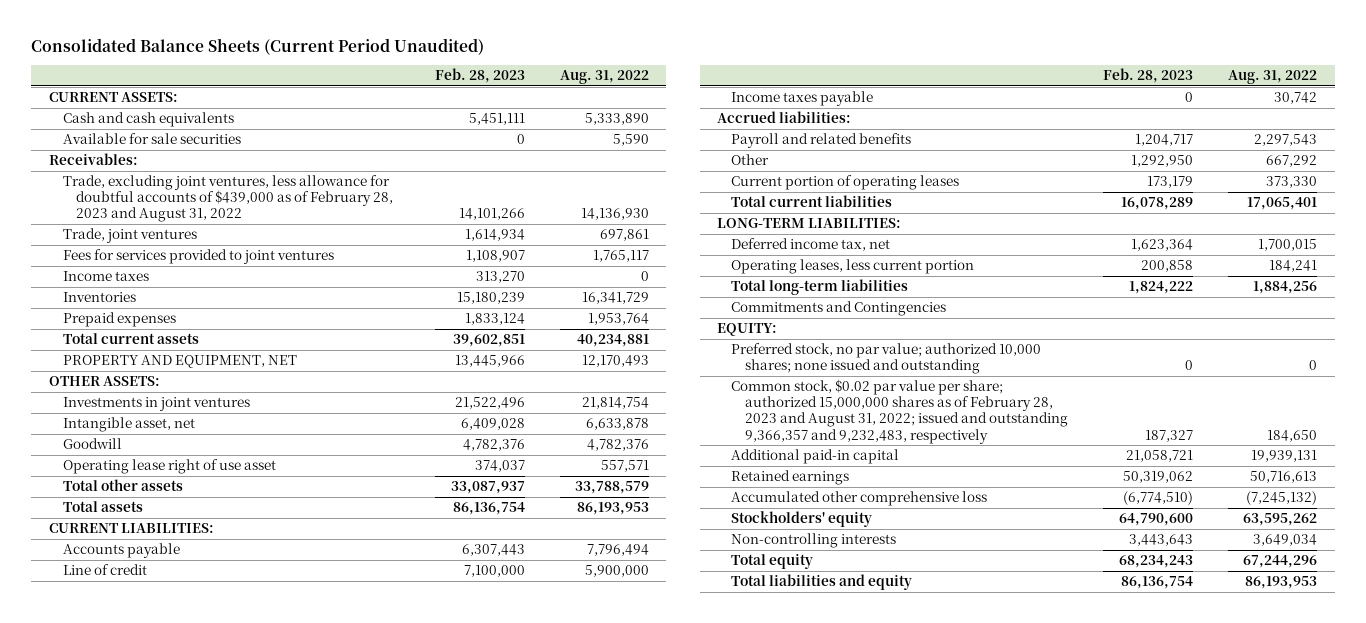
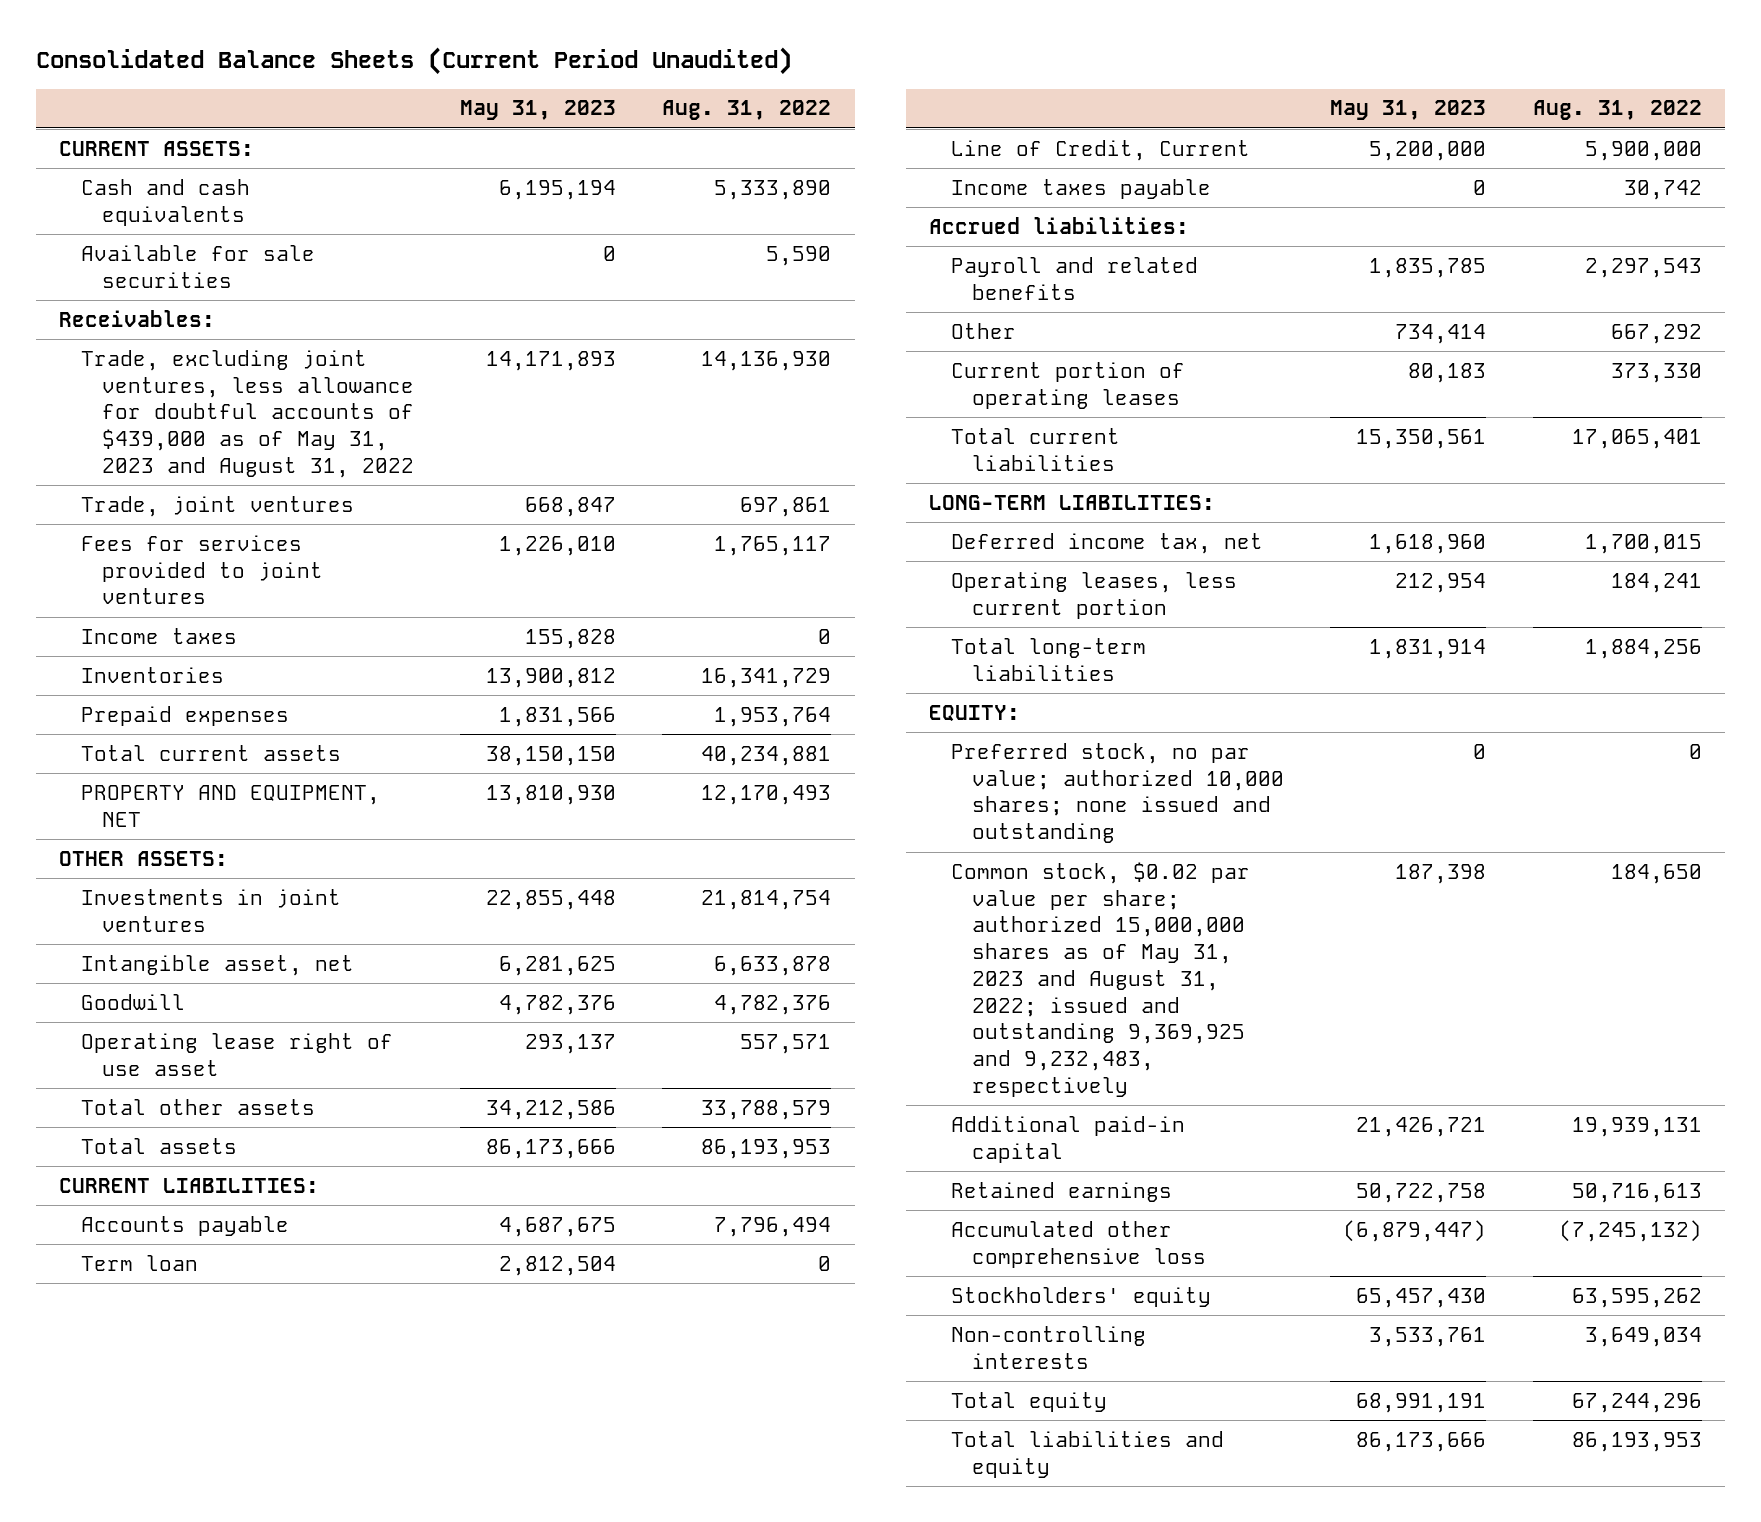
[434,68,525,84] Feb. 28, 2023 -> none
none -> [460,100,617,121] May 31, 2023
[62,175,394,223] Trade, excluding joint ventures, less allowance for doubtful accounts of $439,000 as of February 28, 2023 and August 31, 2022 -> [80,349,415,478] Trade, excluding joint ventures, less allowance for doubtful accounts of $439,000 as of May 31, 2023 and August 31, 2022
none -> [80,1254,198,1271] Term loan
[62,564,147,576] Line of credit -> [950,139,1250,161] Line of Credit, Current
[731,301,947,317] Commitments and Contingencies -> none
[731,379,1069,444] Common stock, $0.02 par value per share; authorized 15,000,000 shares as of February 28, 2023 and August 31, 2022; issued and outstanding 9,366,357 and 9,232,483, respectively -> [950,861,1250,1097] Common stock, $0.02 par value per share; authorized 15,000,000 shares as of May 31, 2023 and August 31, 2022; issued and outstanding 9,369,925 and 9,232,483, respectively

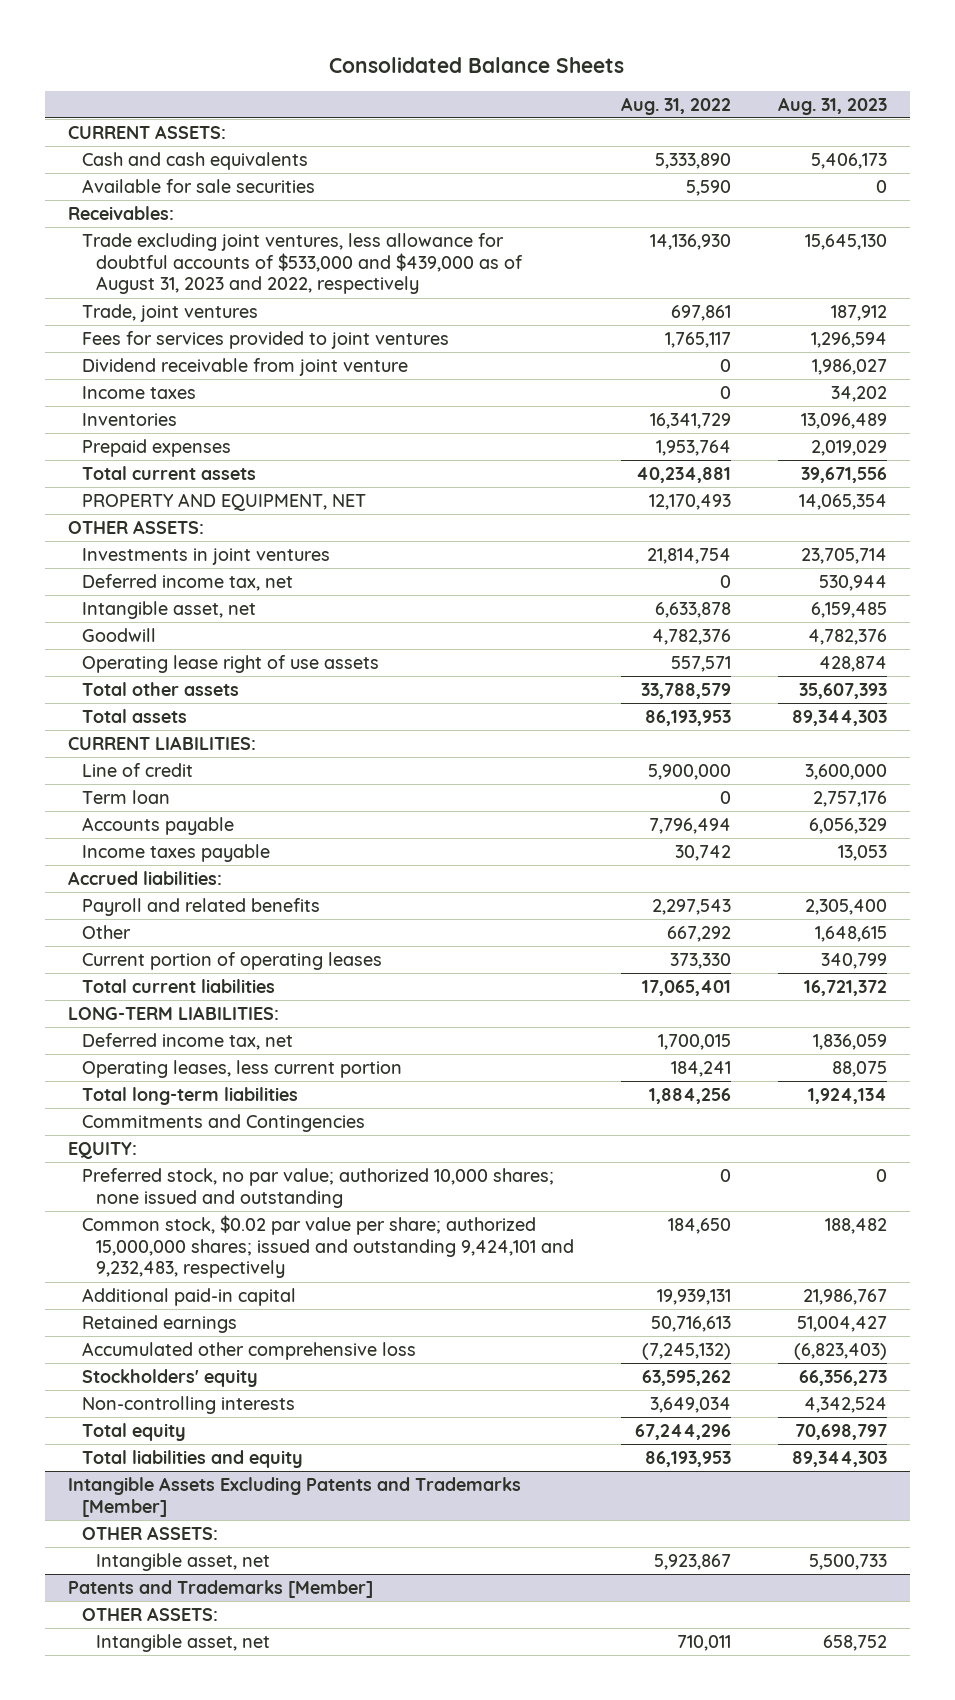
[35,46,792,75] Consolidated Balance Sheets (Current Period Unaudited) -> [329,56,625,73] Consolidated Balance Sheets
[460,100,617,121] May 31, 2023 -> none
none -> [777,96,887,115] Aug. 31, 2023
[80,349,415,478] Trade, excluding joint ventures, less allowance for doubtful accounts of $439,000 as of May 31, 2023 and August 31, 2022 -> [82,233,524,295] Trade excluding joint ventures, less allowance for doubtful accounts of $533,000 and $439,000 as of August 31, 2023 and 2022, respectively
none -> [82,358,409,377] Dividend receivable from joint venture
none -> [82,574,294,592] Deferred income tax, net
[80,1032,393,1076] Operating lease right of use asset -> [82,655,380,674] Operating lease right of use assets
none -> [82,763,194,778] Line of credit
[950,139,1250,161] Line of Credit, Current -> none
[80,1215,289,1236] Accounts payable -> [82,817,235,836] Accounts payable
none -> [82,1114,366,1133] Commitments and Contingencies
[950,861,1250,1097] Common stock, $0.02 par value per share; authorized 15,000,000 shares as of May 31, 2023 and August 31, 2022; issued and outstanding 9,369,925 and 9,232,483, respectively -> [82,1215,575,1279] Common stock, $0.02 par value per share; authorized 15,000,000 shares; issued and outstanding 9,424,101 and 9,232,483, respectively
none -> [67,1477,521,1517] Intangible Assets Excluding Patents and Trademarks [Member]
none -> [82,1526,219,1541] OTHER ASSETS:
none -> [96,1553,271,1572] Intangible asset, net
none -> [67,1580,373,1599] Patents and Trademarks [Member]
none -> [82,1607,219,1622] OTHER ASSETS:
none -> [96,1634,271,1653] Intangible asset, net

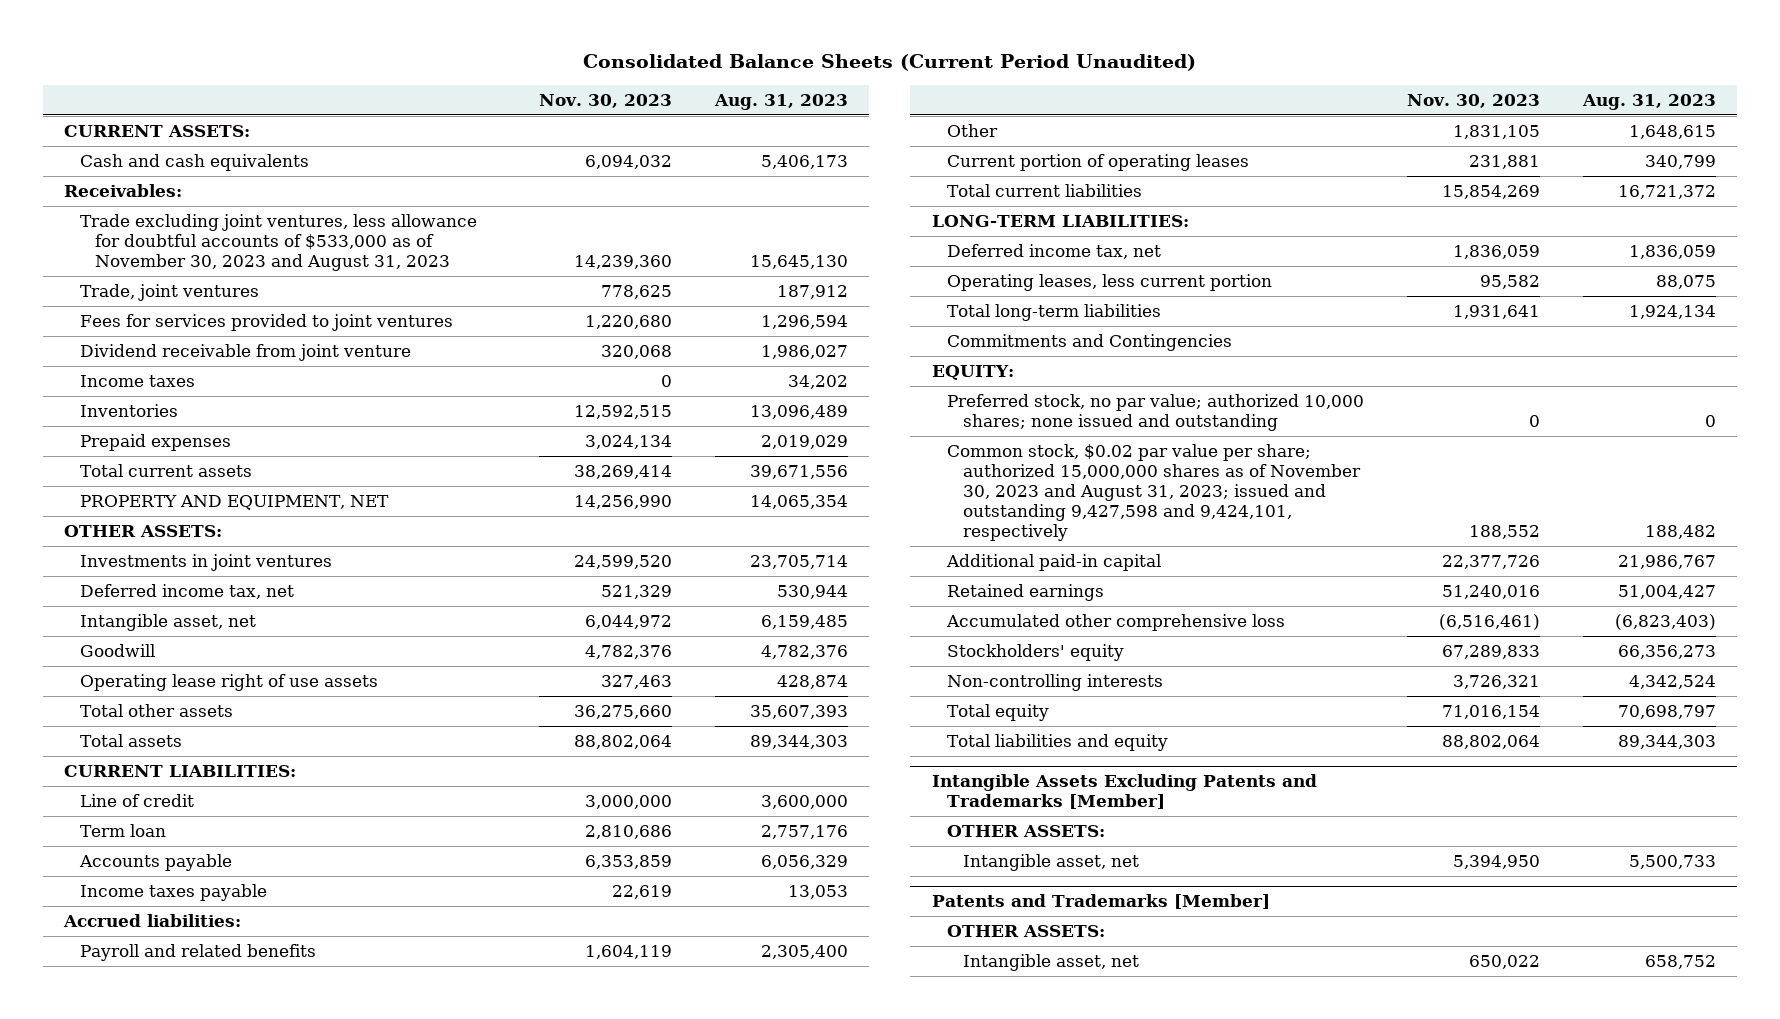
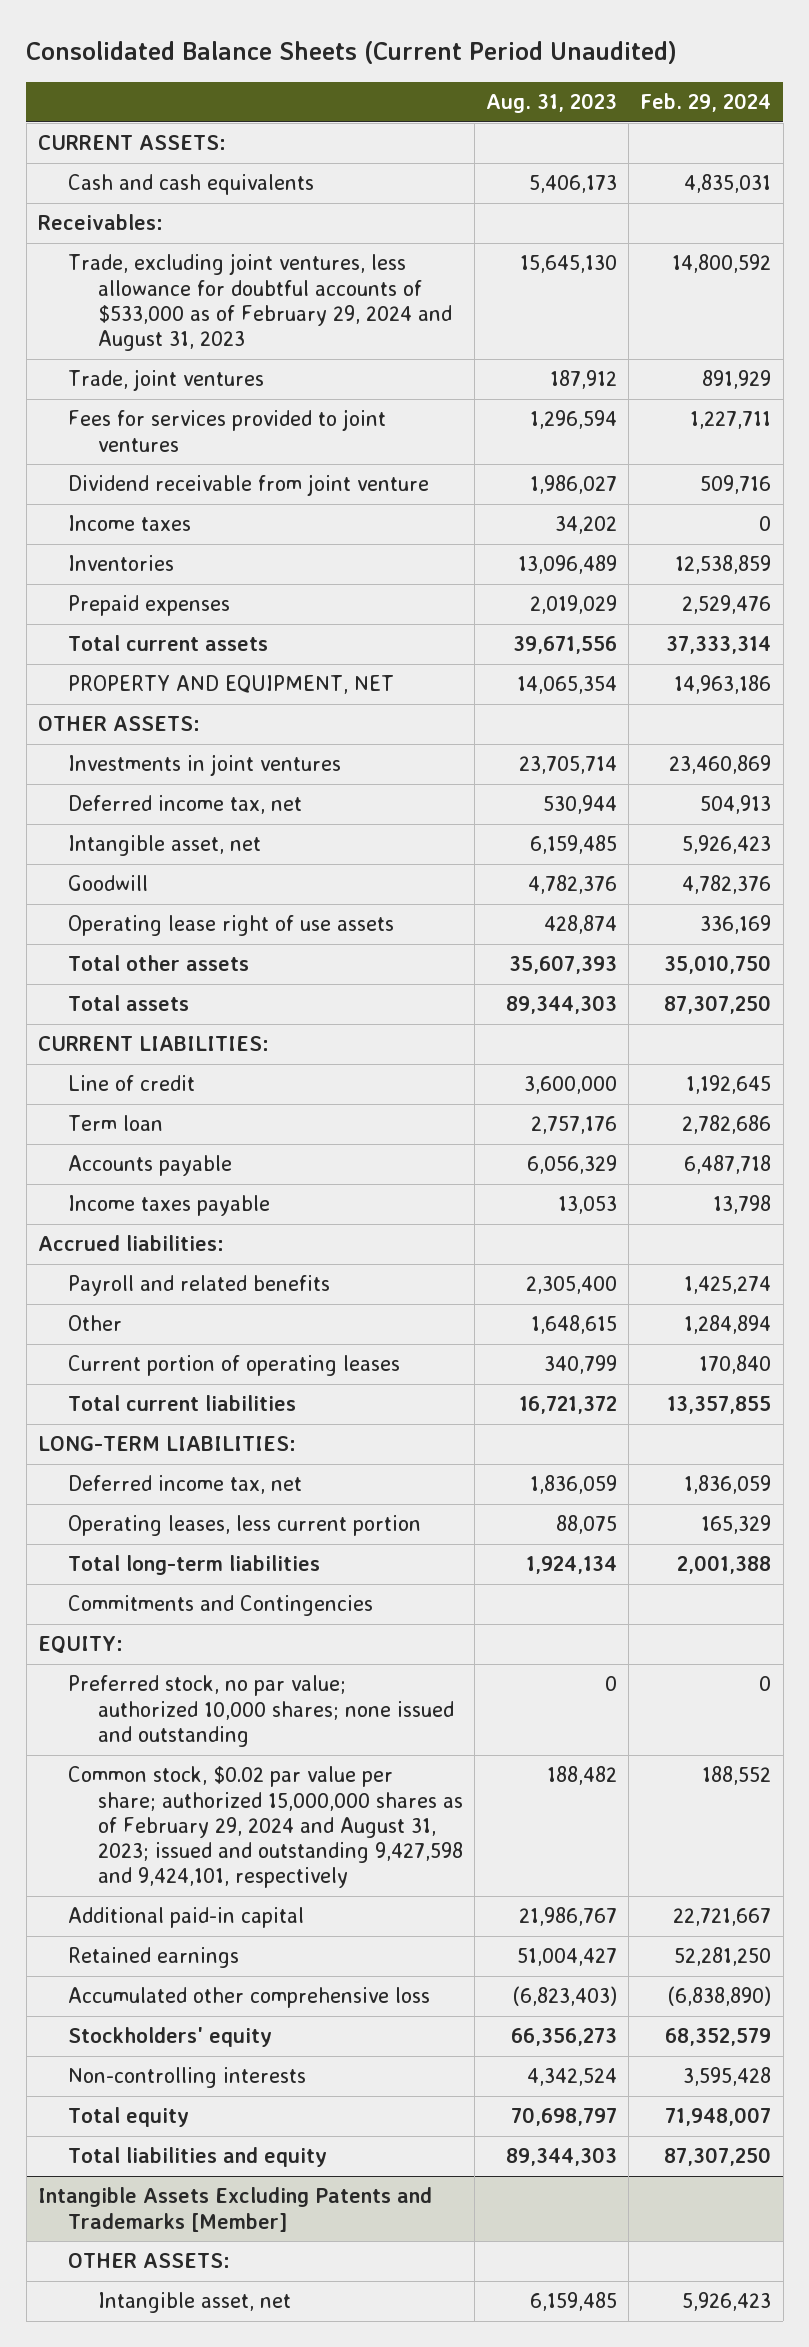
[539,93,673,108] Nov. 30, 2023 -> none
none -> [640,93,772,113] Feb. 29, 2024
[79,213,477,272] Trade excluding joint ventures, less allowance for doubtful accounts of $533,000 as of November 30, 2023 and August 31, 2023 -> [67,253,452,352] Trade, excluding joint ventures, less allowance for doubtful accounts of $533,000 as of February 29, 2024 and August 31, 2023
[947,443,1362,542] Common stock, $0.02 par value per share; authorized 15,000,000 shares as of November 30, 2023 and August 31, 2023; issued and outstanding 9,427,598 and 9,424,101, respectively -> [67,1766,463,1889] Common stock, $0.02 par value per share; authorized 15,000,000 shares as of February 29, 2024 and August 31, 2023; issued and outstanding 9,427,598 and 9,424,101, respectively
[931,893,1270,909] Patents and Trademarks [Member] -> none
[947,924,1106,937] OTHER ASSETS: -> none
[963,953,1140,971] Intangible asset, net -> none
[1628,854,1716,869] 5,500,733 -> [530,2292,618,2312] 6,159,485

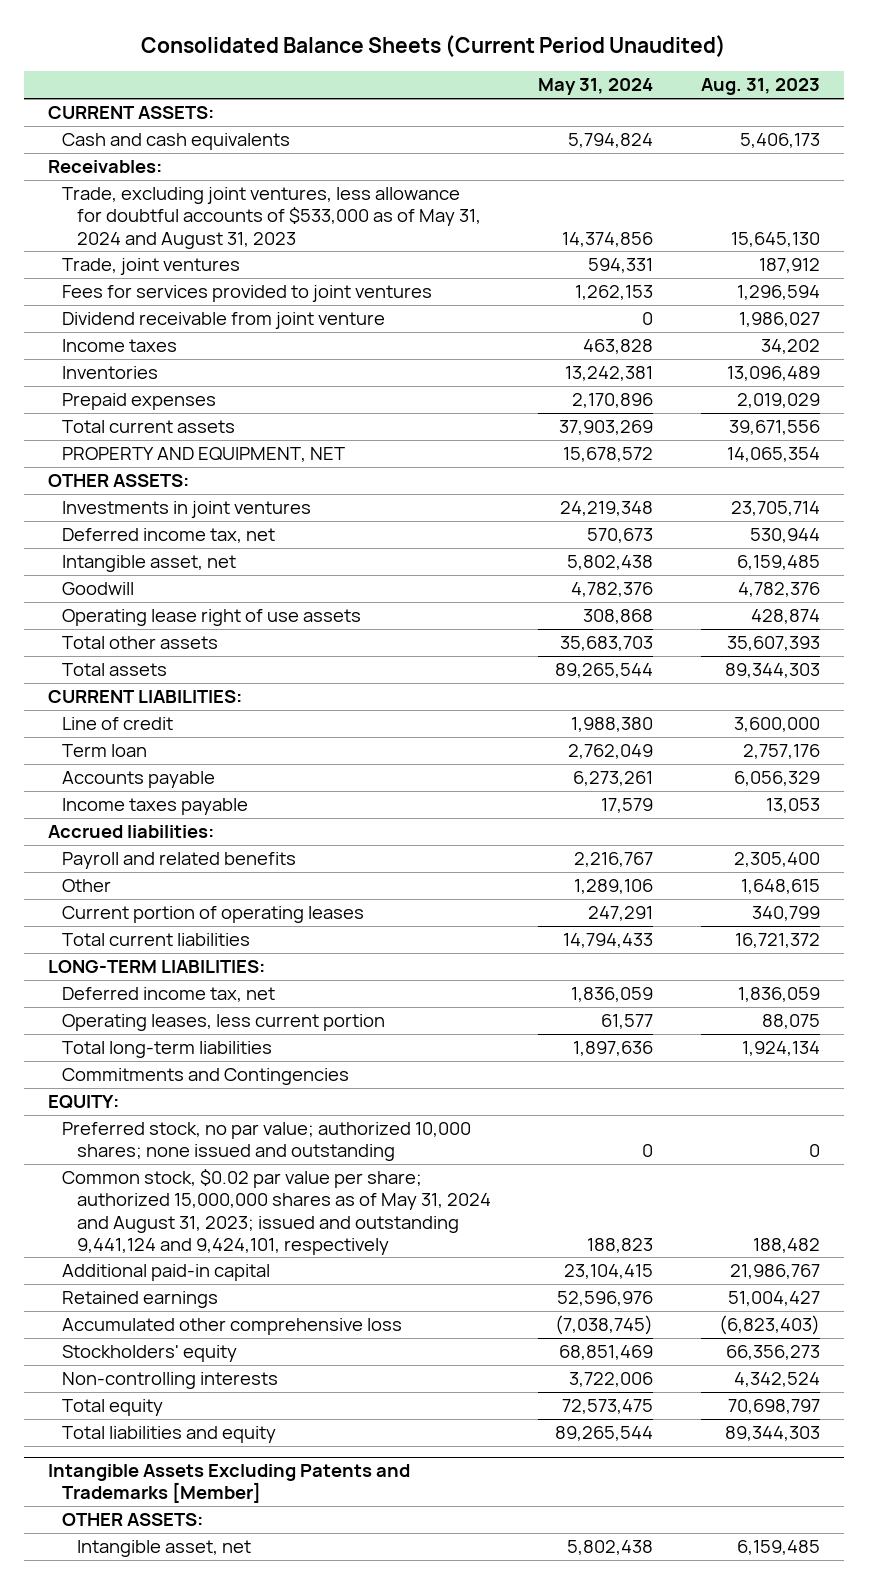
[640,93,772,113] Feb. 29, 2024 -> none
none -> [538,78,654,96] May 31, 2024
[67,253,452,352] Trade, excluding joint ventures, less allowance for doubtful accounts of $533,000 as of February 29, 2024 and August 31, 2023 -> [62,187,481,249] Trade, excluding joint ventures, less allowance for doubtful accounts of $533,000 as of May 31, 2024 and August 31, 2023
[67,1766,463,1889] Common stock, $0.02 par value per share; authorized 15,000,000 shares as of February 29, 2024 and August 31, 2023; issued and outstanding 9,427,598 and 9,424,101, respectively -> [62,1169,491,1255] Common stock, $0.02 par value per share; authorized 15,000,000 shares as of May 31, 2024 and August 31, 2023; issued and outstanding 9,441,124 and 9,424,101, respectively

